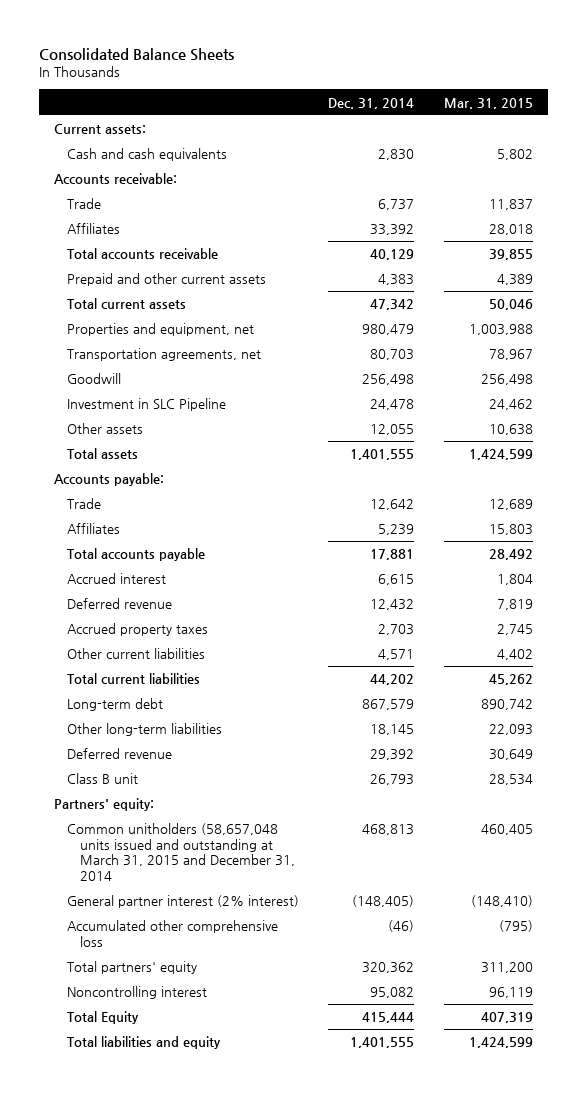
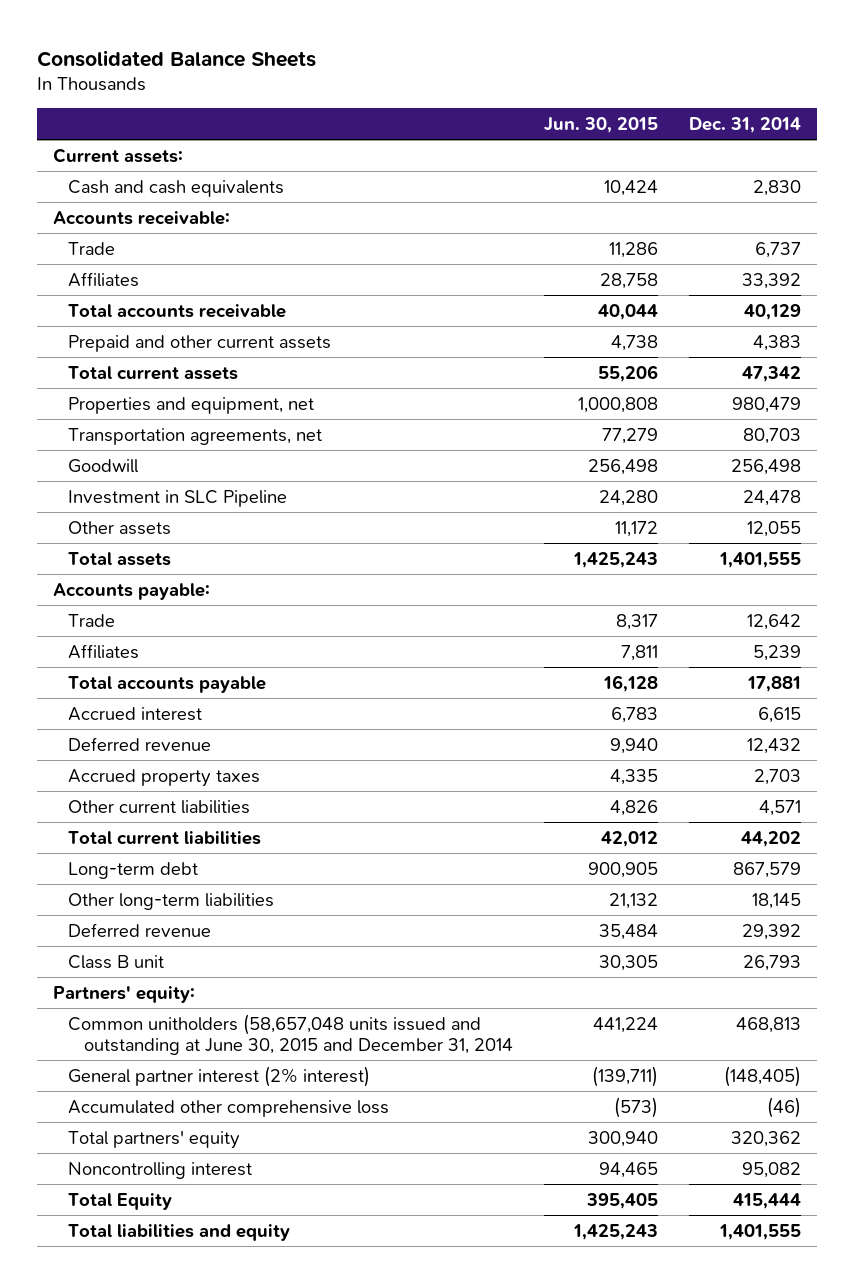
[444,97,534,109] Mar. 31, 2015 -> none
none -> [544,117,659,134] Jun. 30, 2015
[66,823,295,881] Common unitholders (58,657,048 units issued and outstanding at March 31, 2015 and December 31, 2014 -> [68,1013,514,1056] Common unitholders (58,657,048 units issued and outstanding at June 30, 2015 and December 31, 2014

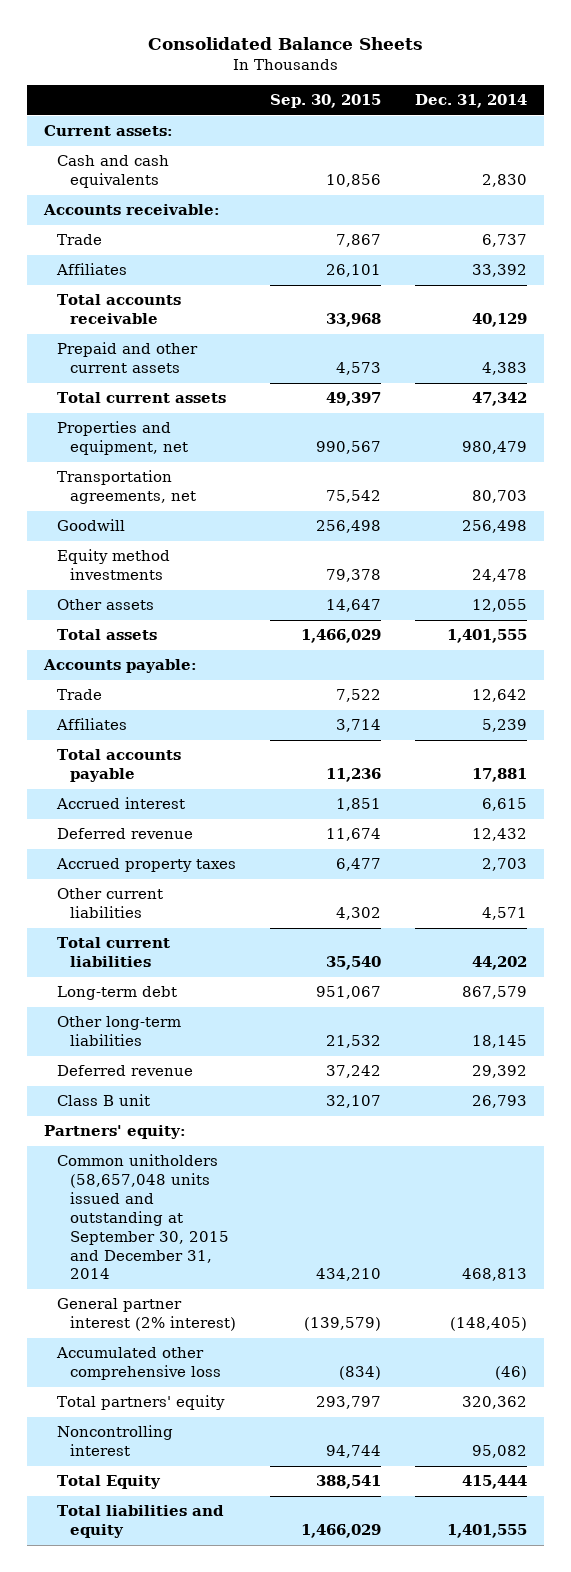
[544,117,659,134] Jun. 30, 2015 -> none
none -> [270,94,382,109] Sep. 30, 2015
[68,489,288,507] Investment in SLC Pipeline -> [57,549,171,581] Equity method investments
[68,1013,514,1056] Common unitholders (58,657,048 units issued and outstanding at June 30, 2015 and December 31, 2014 -> [57,1154,230,1280] Common unitholders (58,657,048 units issued and outstanding at September 30, 2015 and December 31, 2014

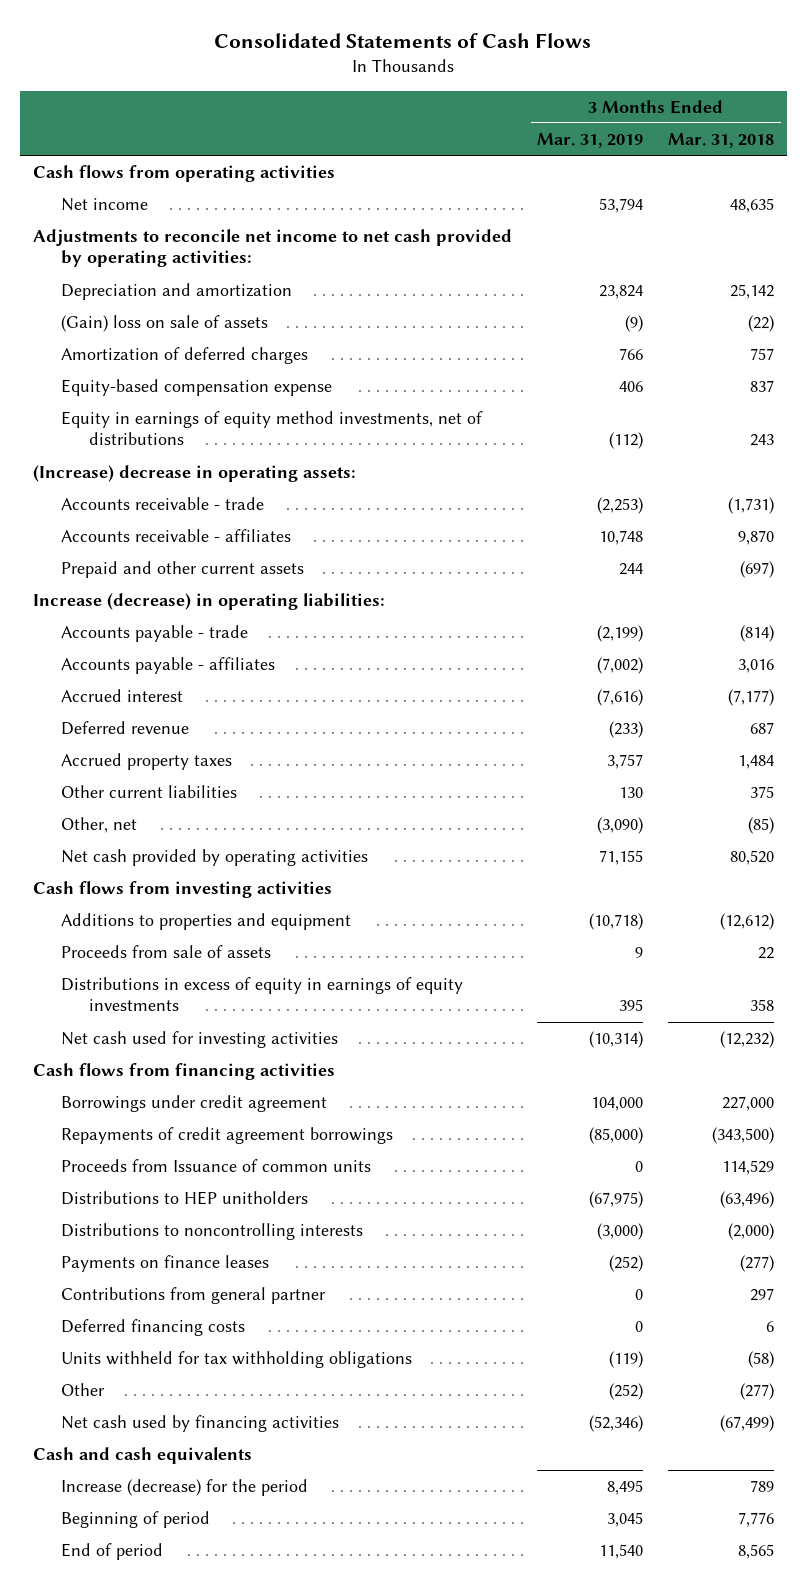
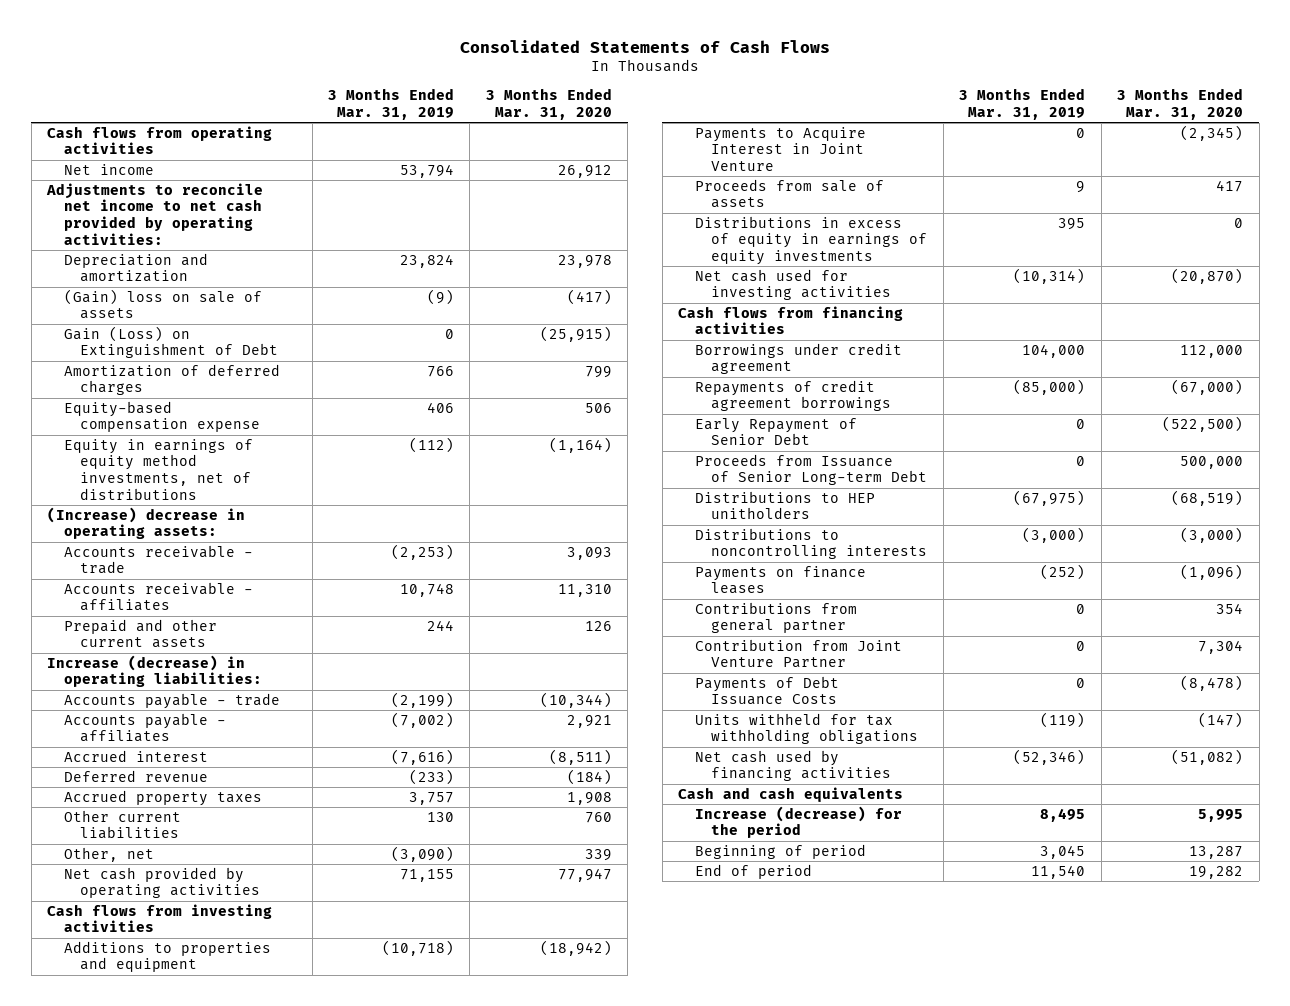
[668,132,775,148] Mar. 31, 2018 -> none
none -> [485,88,612,120] 3 Months Ended Mar. 31, 2020
none -> [63,325,279,359] Gain (Loss) on Extinguishment of Debt
none -> [694,126,866,172] Payments to Acquire Interest in Joint Venture
[60,1159,371,1173] Proceeds from Issuance of common units -> none
none -> [694,417,857,446] Early Repayment of Senior Debt
none -> [694,453,928,486] Proceeds from Issuance of Senior Long-term Debt
none -> [694,638,902,669] Contribution from Joint Venture Partner
[60,1319,245,1337] Deferred financing costs -> [694,675,839,706] Payments of Debt Issuance Costs
[60,1383,105,1397] Other -> none

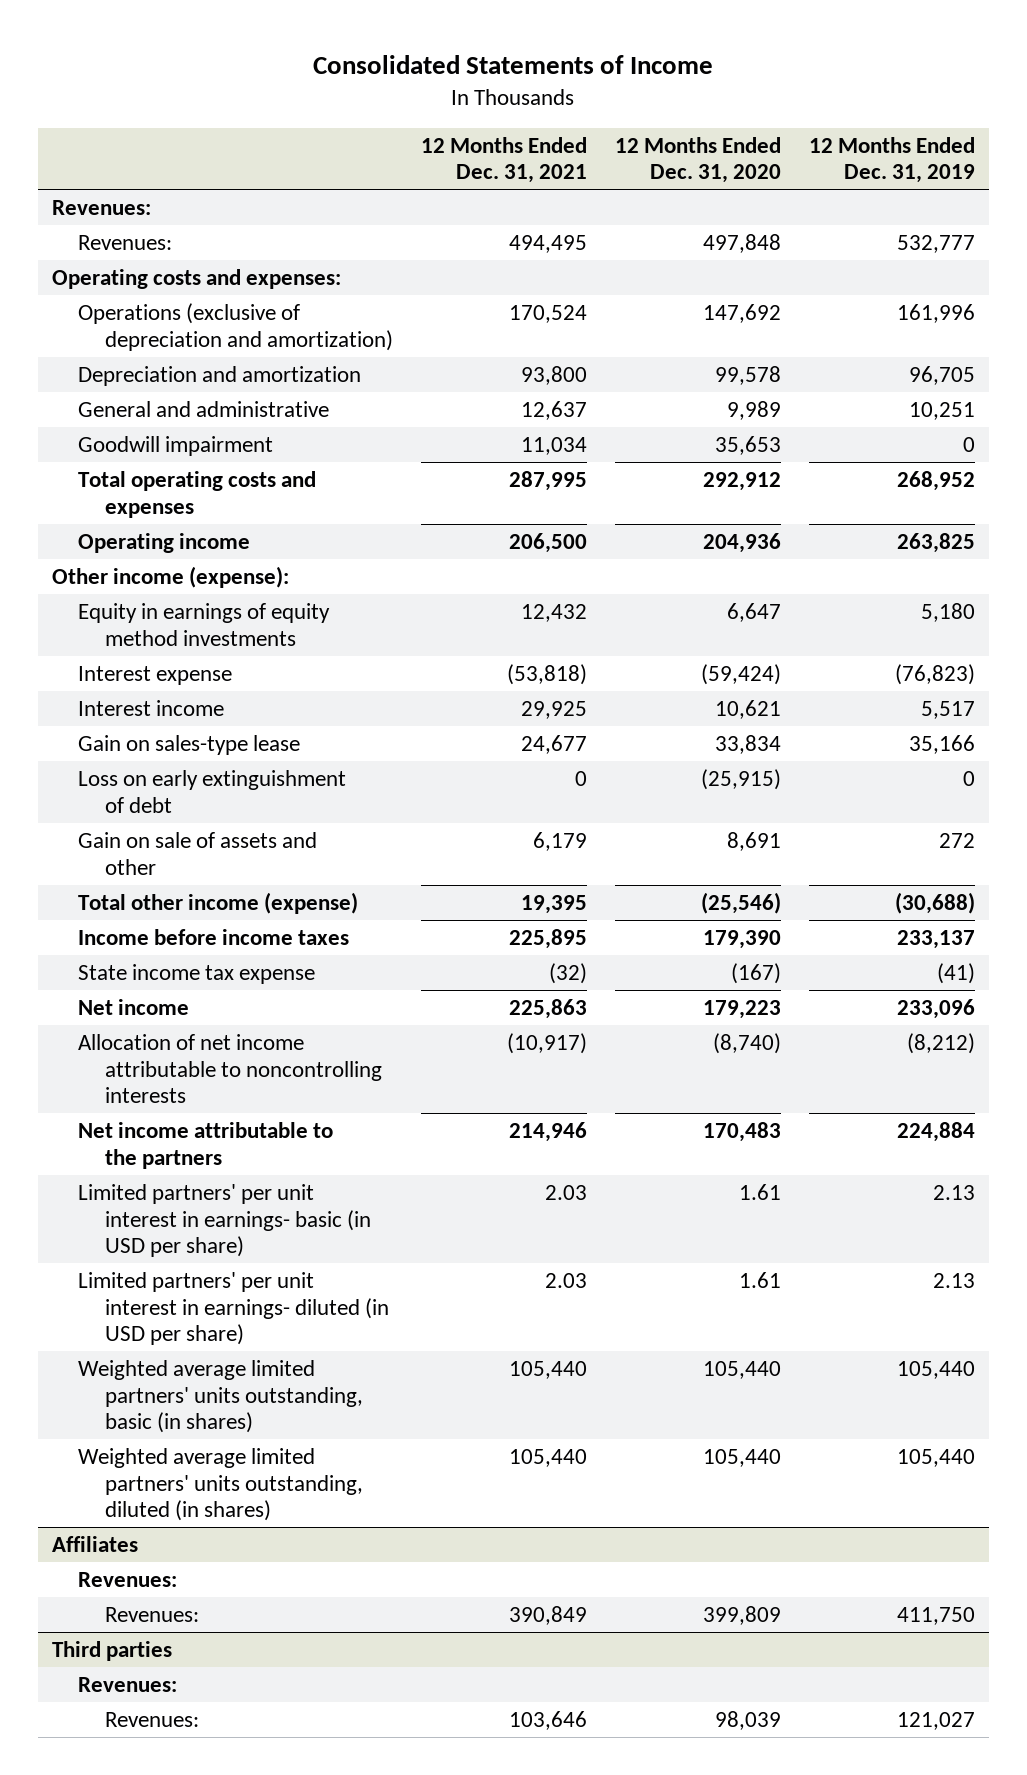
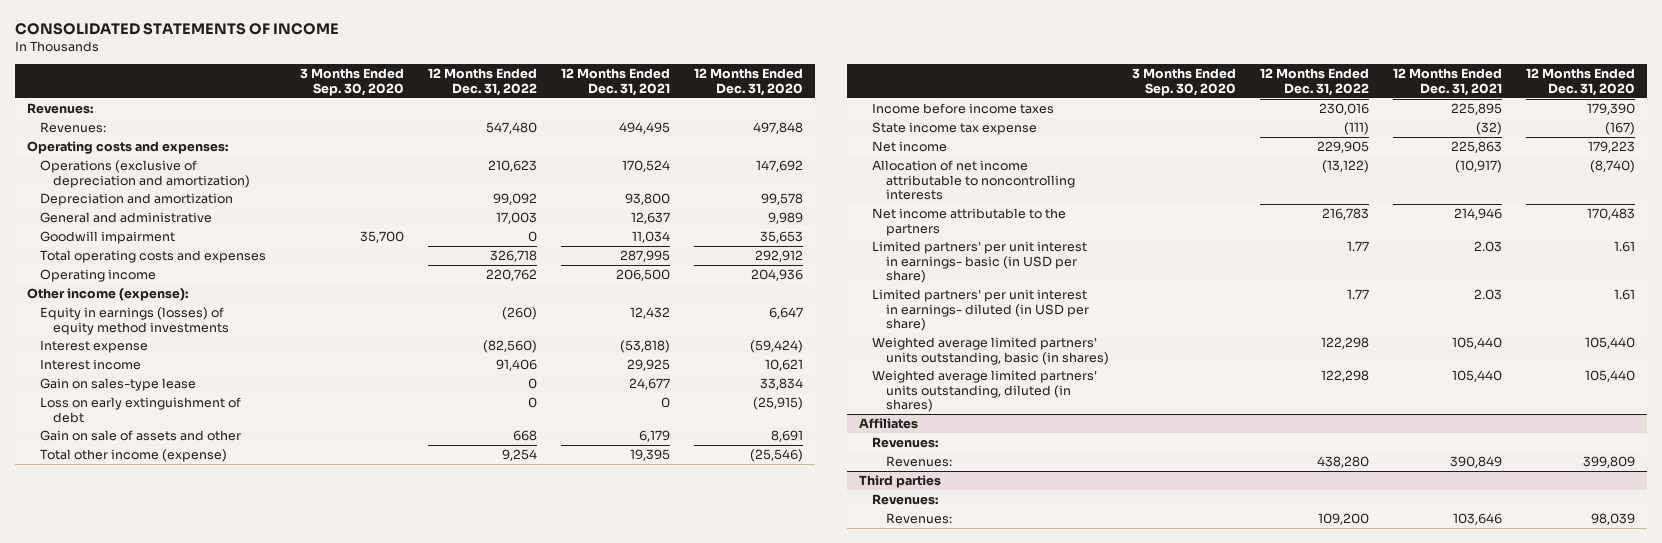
[313,54,714,74] Consolidated Statements of Income -> [14,23,339,36] CONSOLIDATED STATEMENTS OF INCOME
[808,136,975,184] 12 Months Ended Dec. 31, 2019 -> none
none -> [300,68,405,96] 3 Months Ended Sep. 30, 2020
none -> [428,68,538,96] 12 Months Ended Dec. 31, 2022
[78,603,331,646] Equity in earnings of equity method investments -> [40,307,230,335] Equity in earnings (losses) of equity method investments

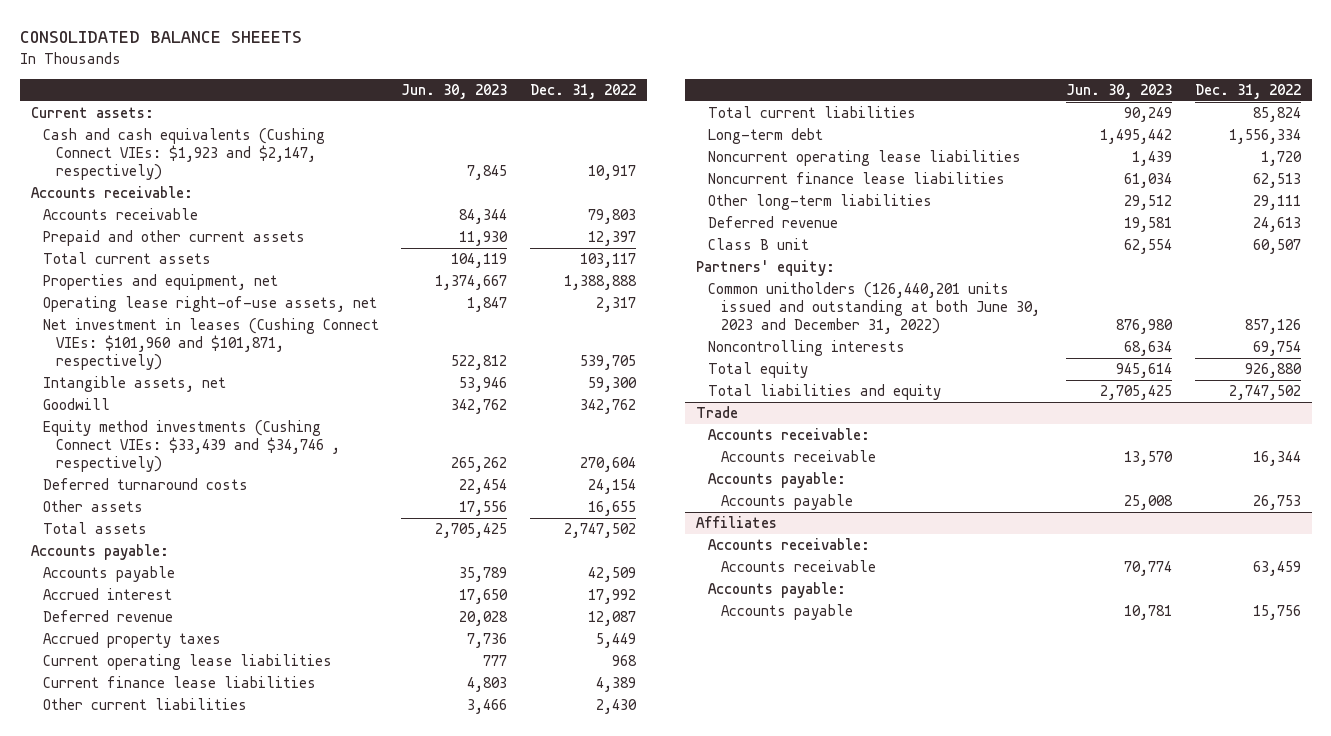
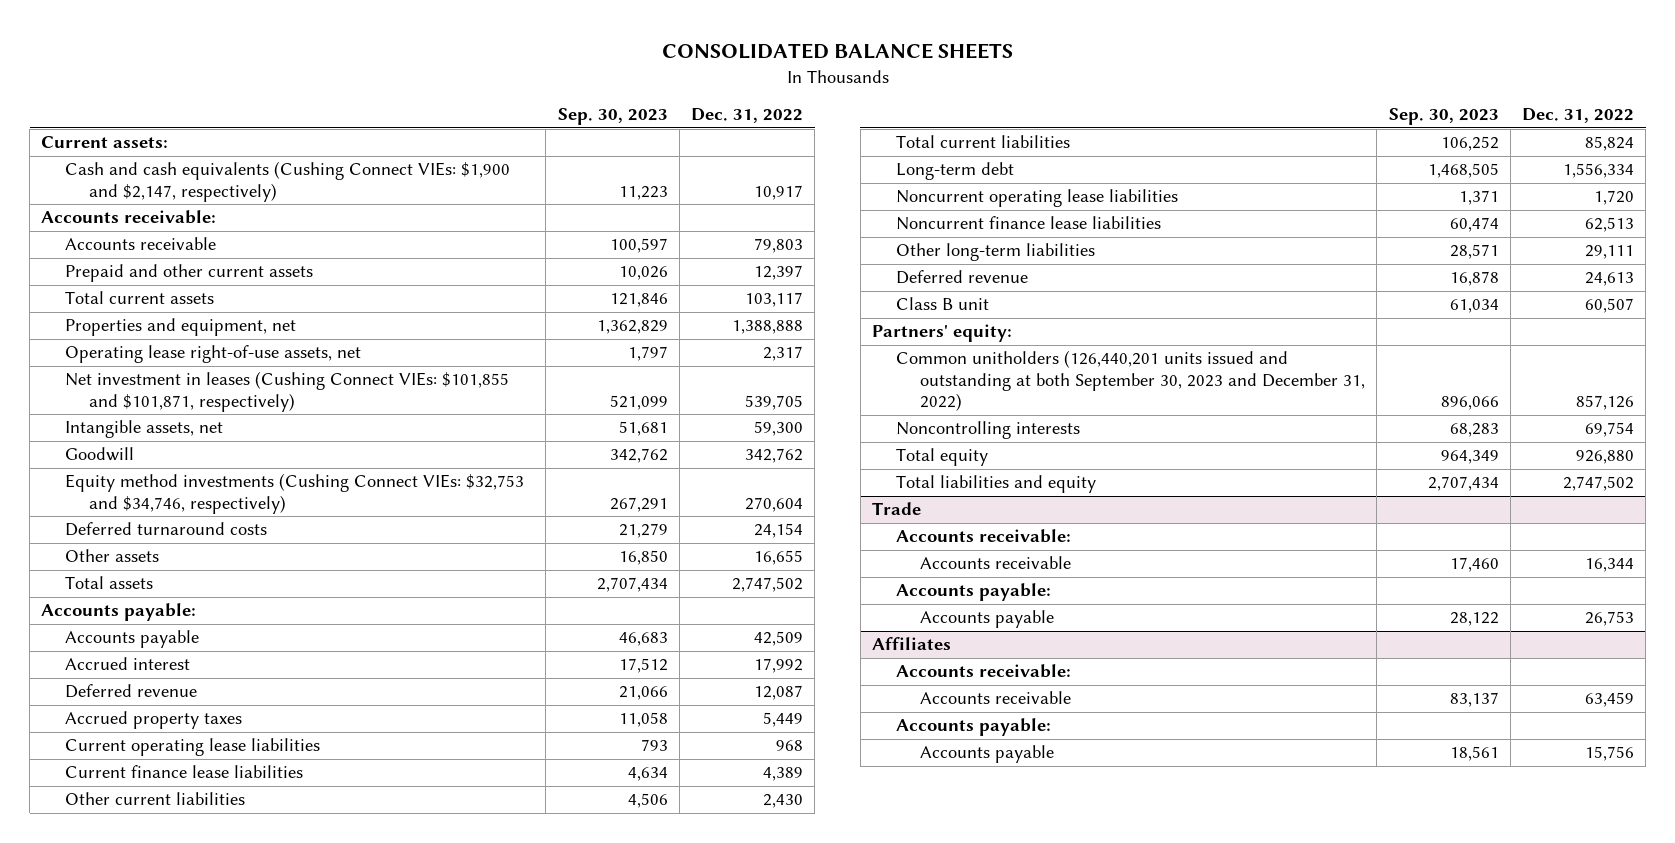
[19,31,302,44] CONSOLIDATED BALANCE SHEEETS -> [661,42,1013,59] CONSOLIDATED BALANCE SHEETS
[401,84,508,100] Jun. 30, 2023 -> none
none -> [557,108,668,126] Sep. 30, 2023
[43,128,326,181] Cash and cash equivalents (Cushing Connect VIEs: $1,923 and $2,147, respectively) -> [65,161,511,202] Cash and cash equivalents (Cushing Connect VIEs: $1,900 and $2,147, respectively)
[43,318,380,371] Net investment in leases (Cushing Connect VIEs: $101,960 and $101,871, respectively) -> [65,371,510,412] Net investment in leases (Cushing Connect VIEs: $101,855 and $101,871, respectively)
[43,420,340,473] Equity method investments (Cushing Connect VIEs: $33,439 and $34,746 , respectively) -> [65,473,525,514] Equity method investments (Cushing Connect VIEs: $32,753 and $34,746, respectively)
[708,282,1040,335] Common unitholders (126,440,201 units issued and outstanding at both June 30, 2023 and December 31, 2022) -> [896,350,1366,412] Common unitholders (126,440,201 units issued and outstanding at both September 30, 2023 and December 31, 2022)

